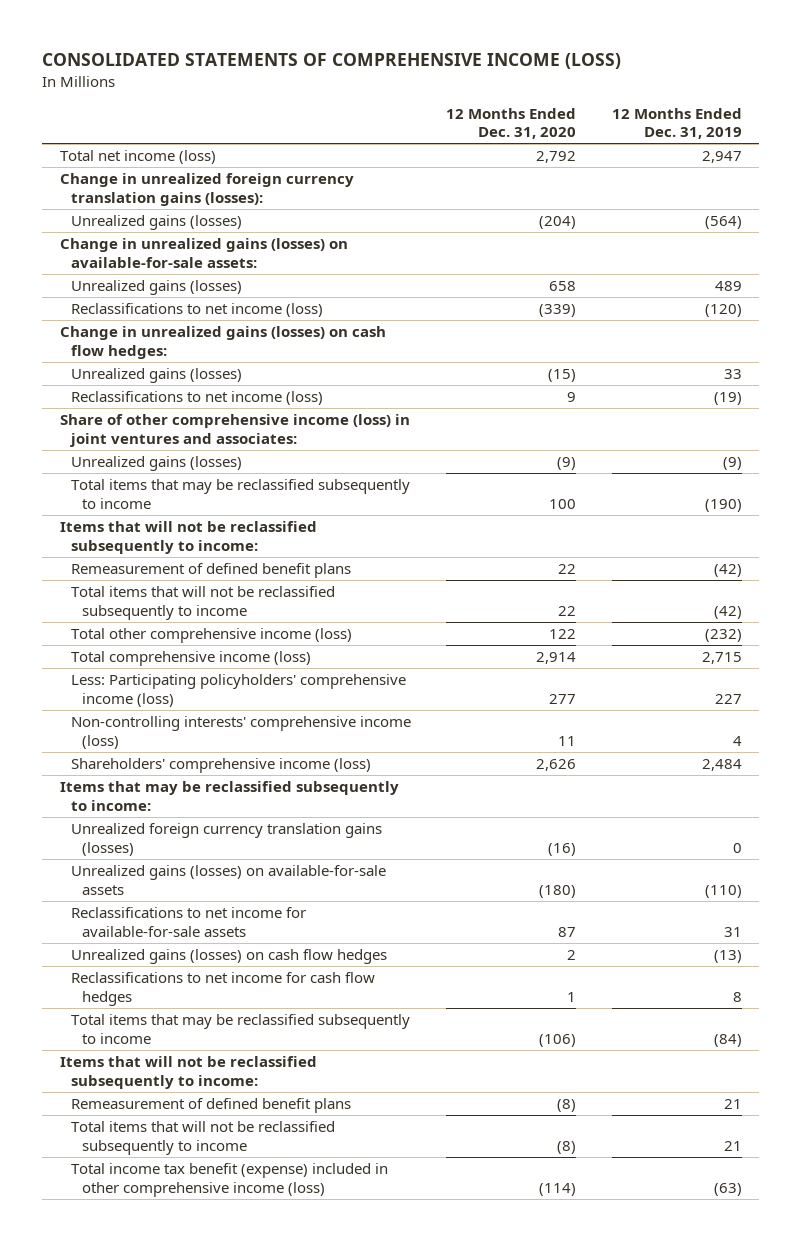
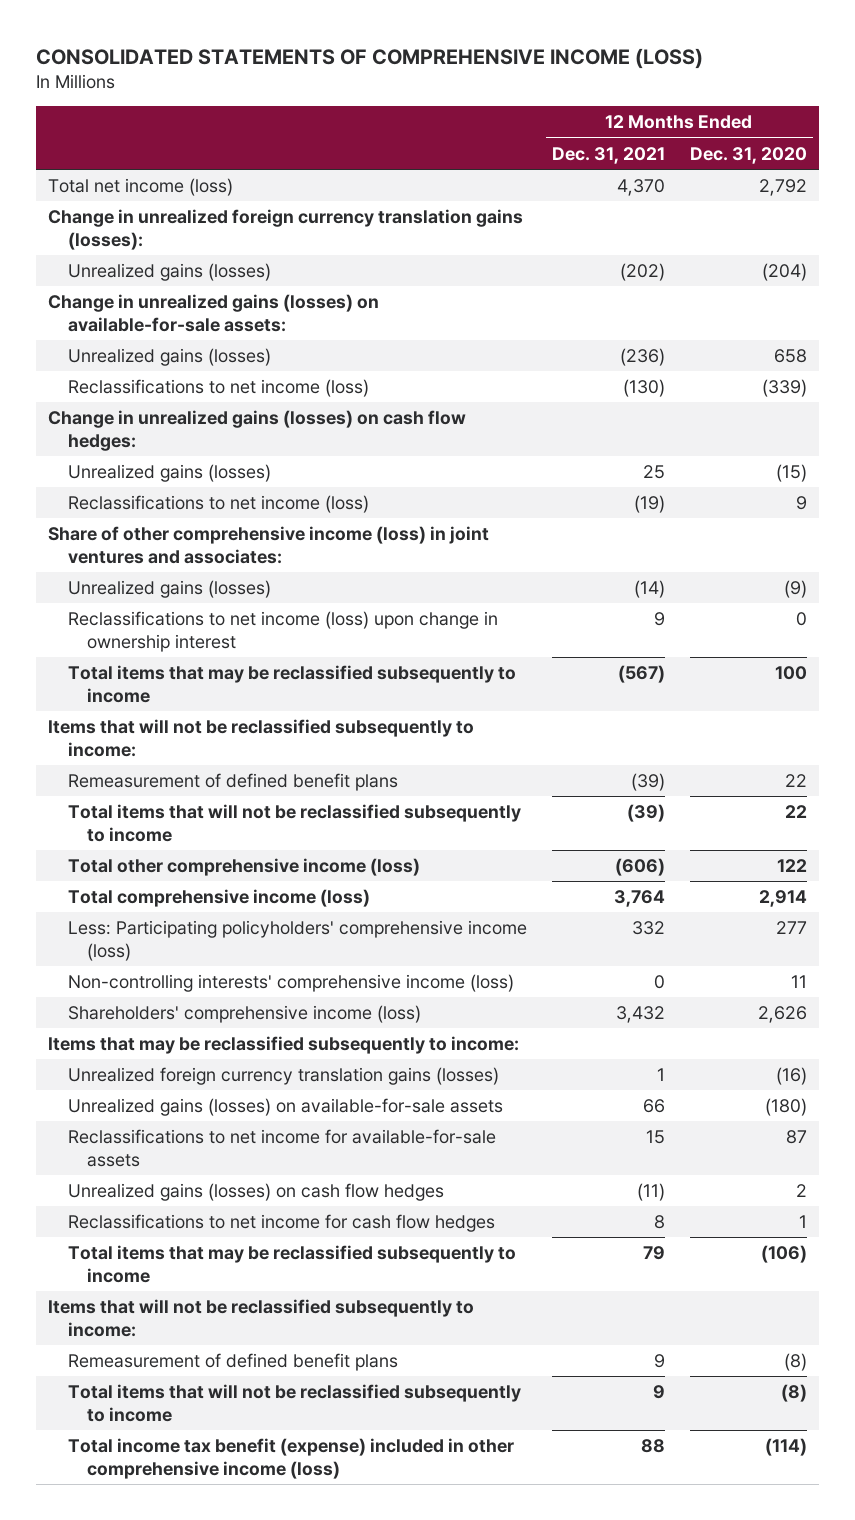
[611,107,742,140] 12 Months Ended Dec. 31, 2019 -> none
none -> [551,146,665,164] Dec. 31, 2021
none -> [67,611,498,652] Reclassifications to net income (loss) upon change in ownership interest

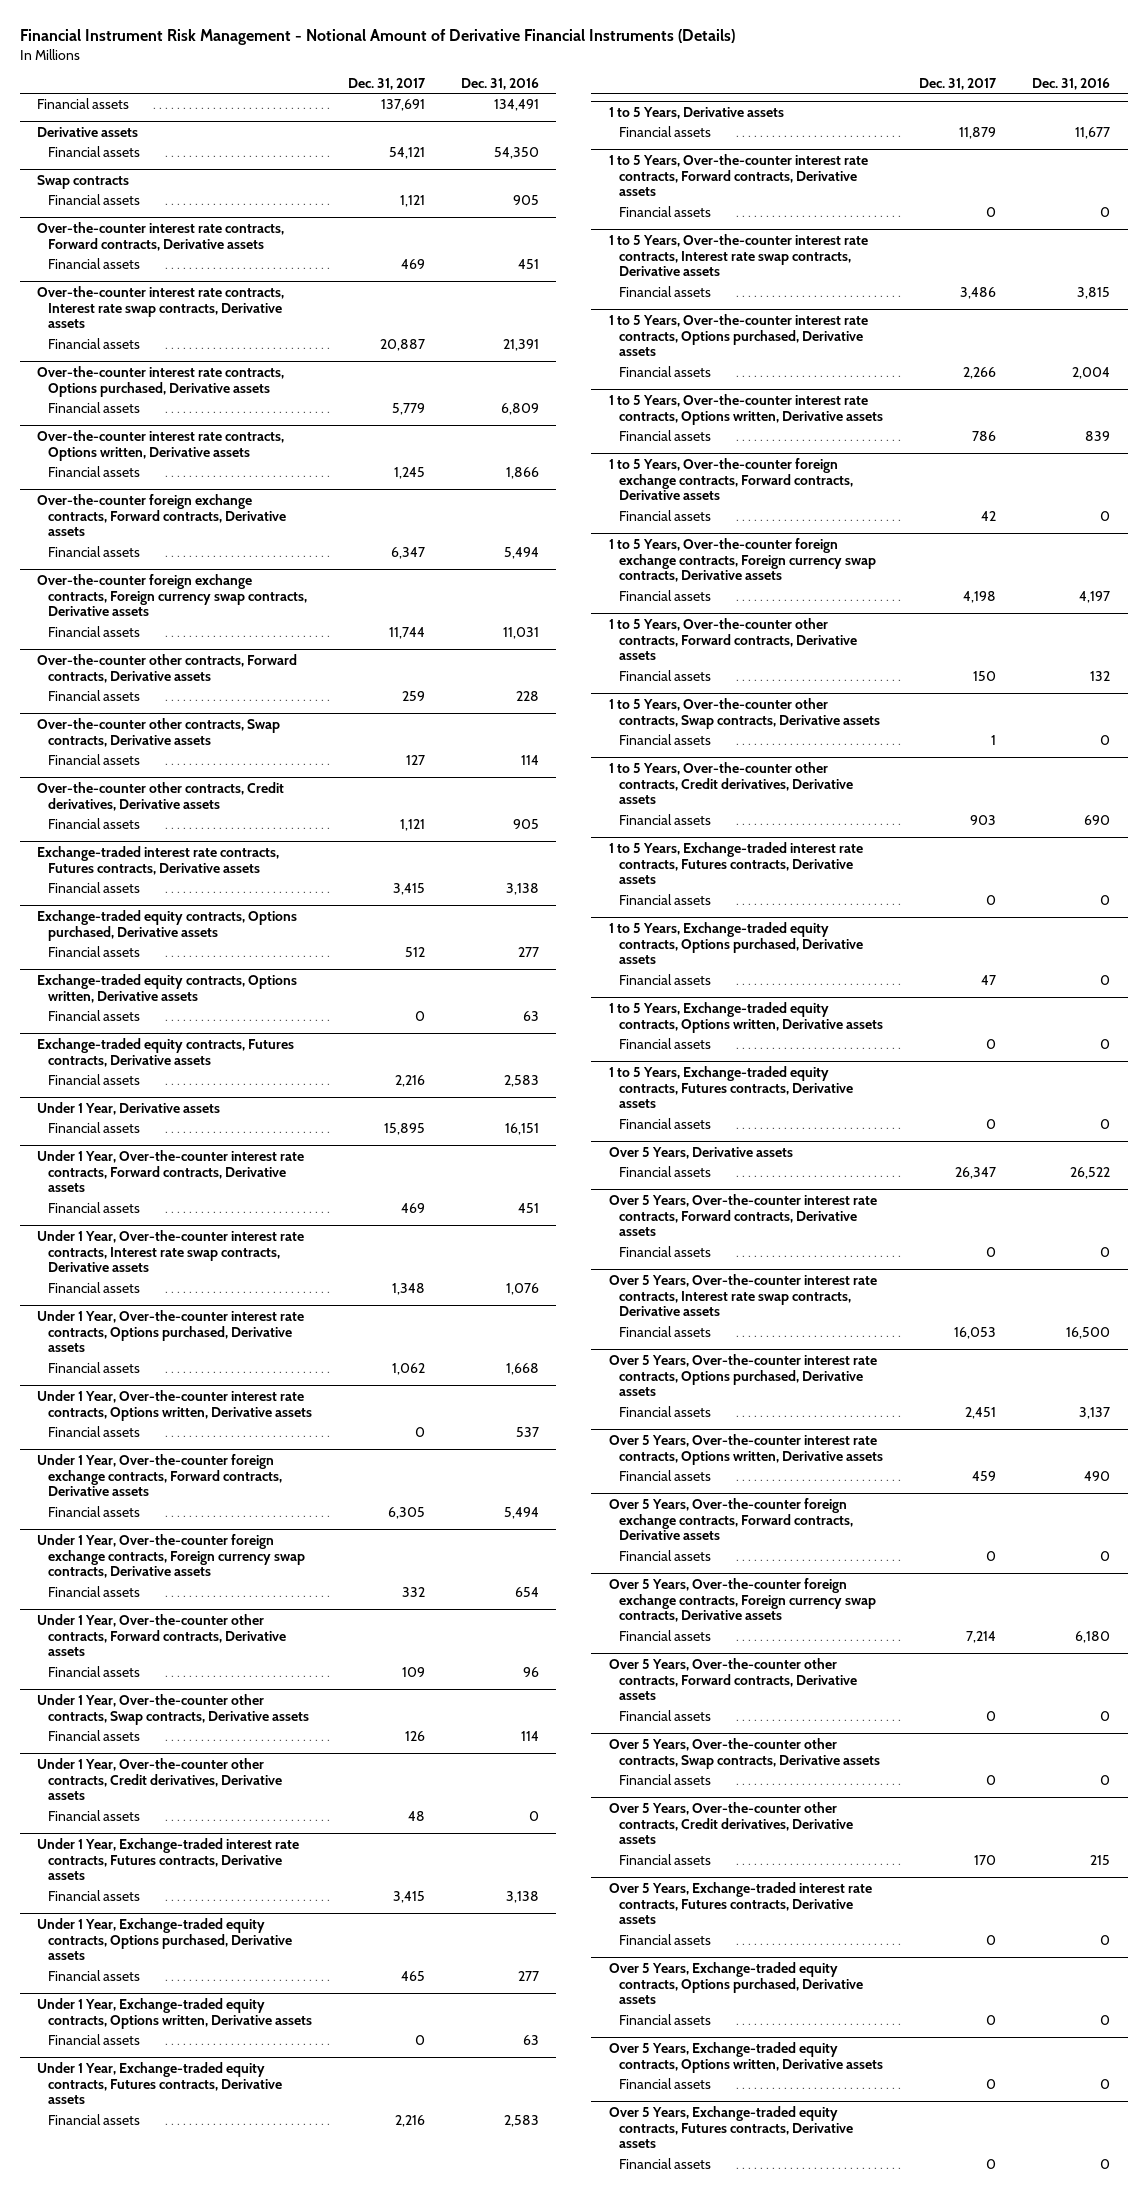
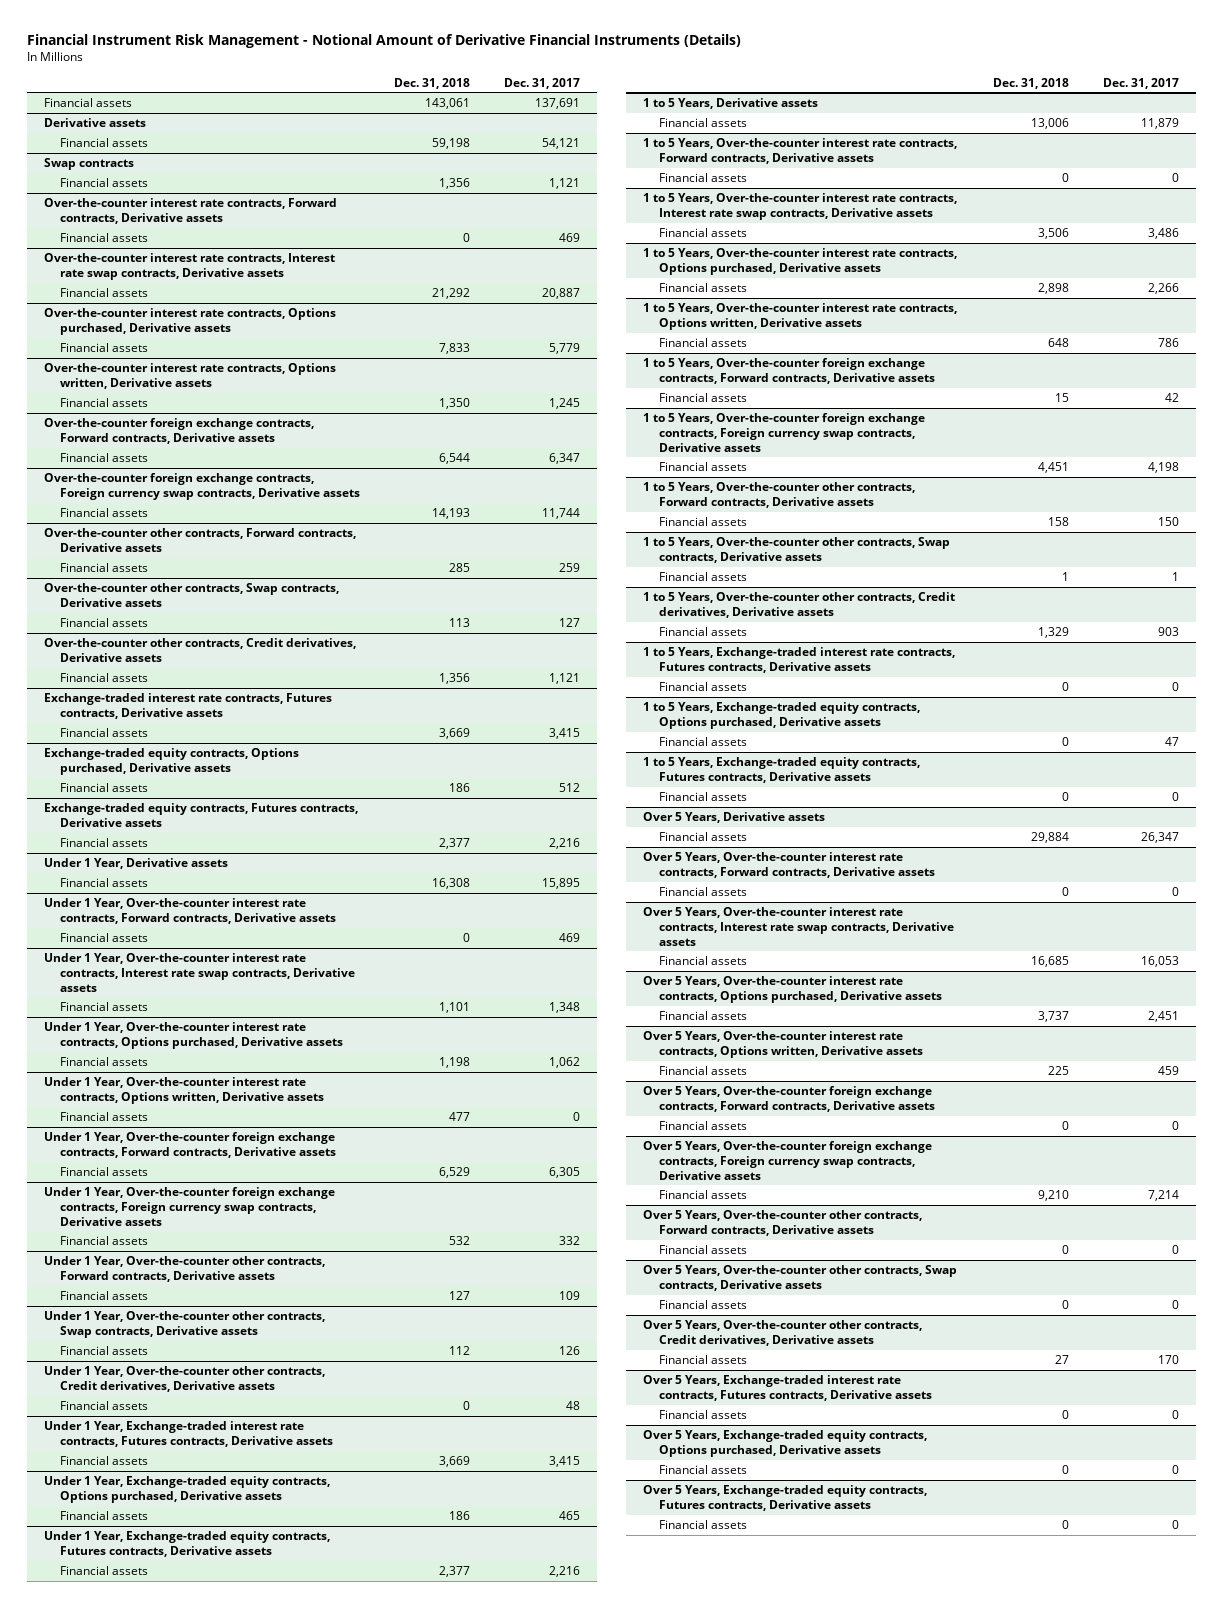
[460,78,539,91] Dec. 31, 2016 -> none
none -> [393,77,470,89] Dec. 31, 2018
[37,973,298,1003] Exchange-traded equity contracts, Options written, Derivative assets -> none
[48,1009,141,1021] Financial assets -> none
[37,1997,313,2029] Under 1 Year, Exchange-traded equity contracts, Options written, Derivative assets -> none
[48,2033,141,2045] Financial assets -> none
[608,1001,884,1033] 1 to 5 Years, Exchange-traded equity contracts, Options written, Derivative assets -> none
[619,1037,712,1049] Financial assets -> none
[608,2041,884,2073] Over 5 Years, Exchange-traded equity contracts, Options written, Derivative assets -> none
[619,2077,712,2089] Financial assets -> none

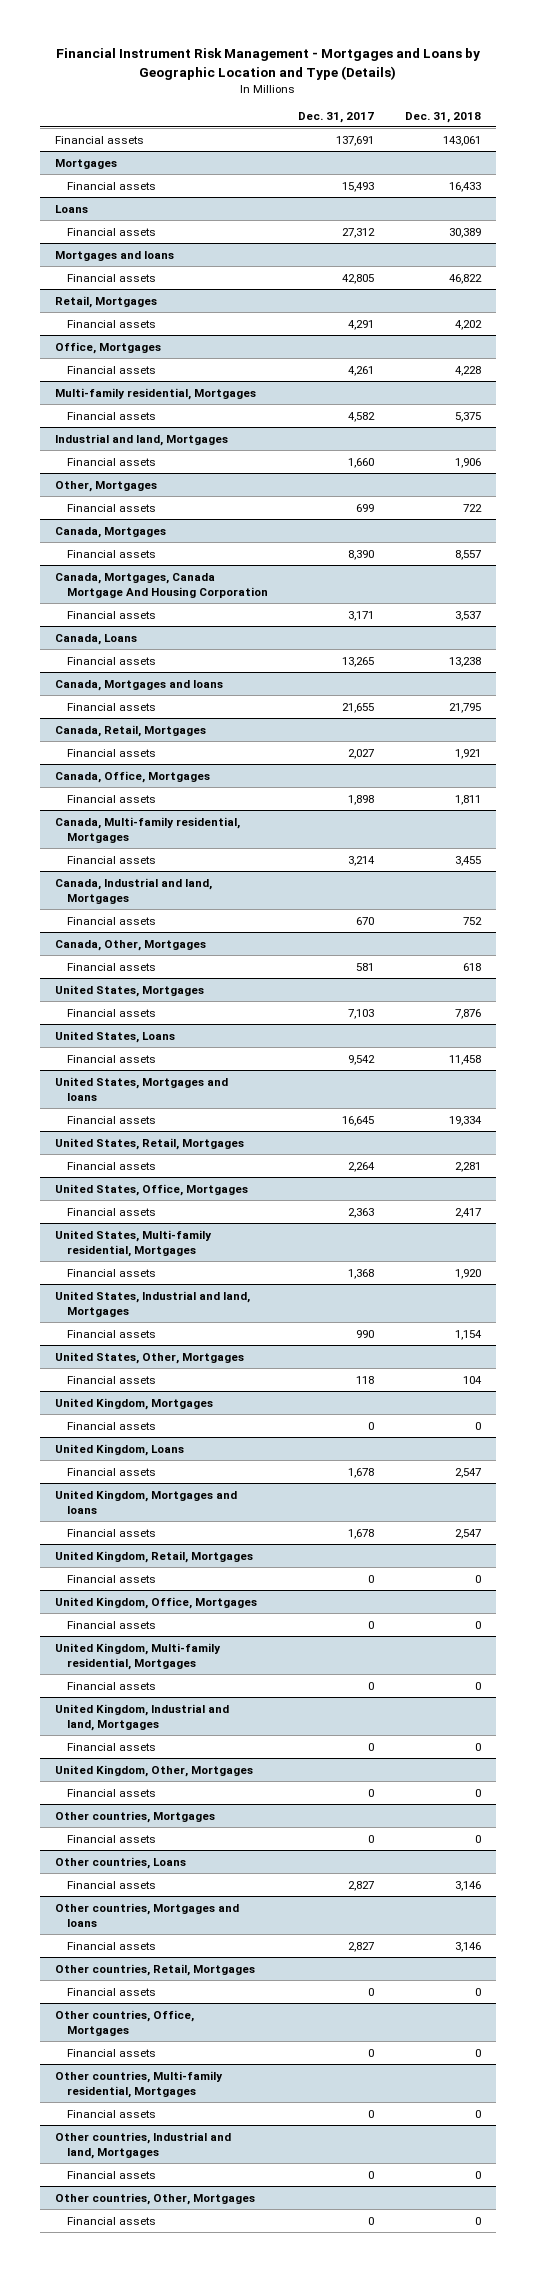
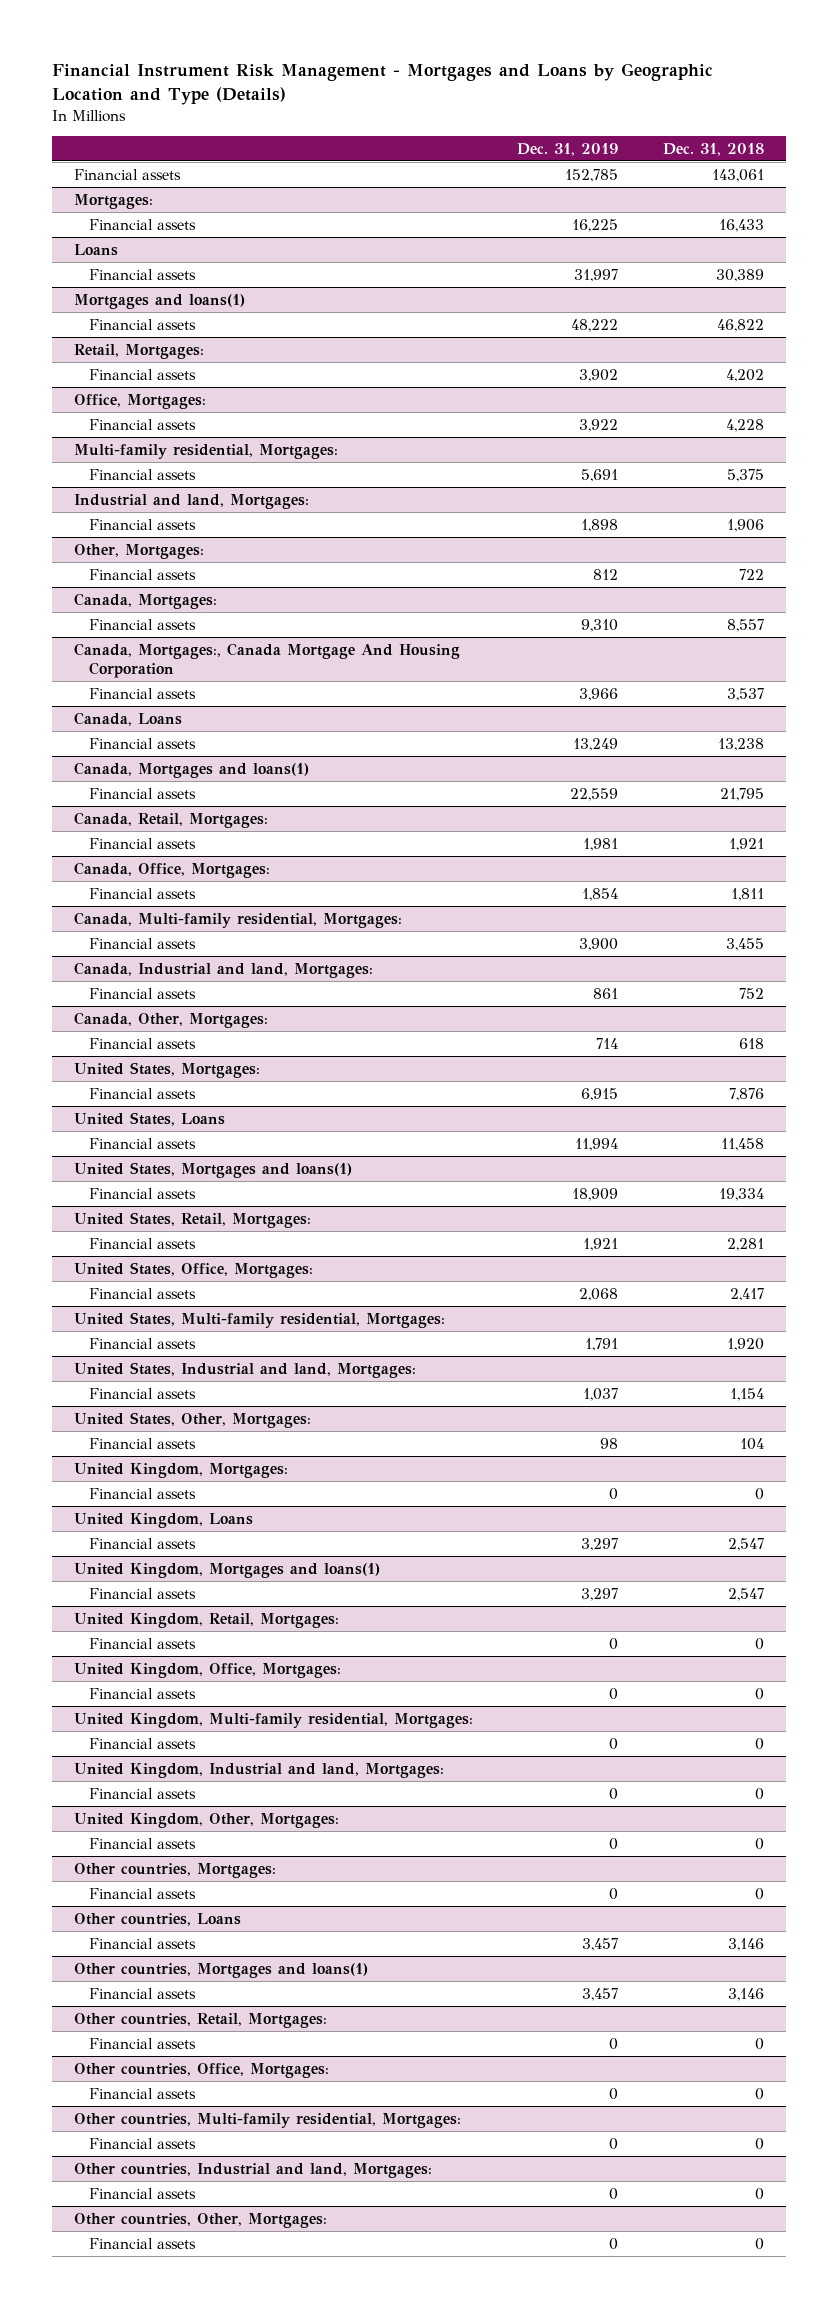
[298,111,375,123] Dec. 31, 2017 -> none
none -> [517,142,619,156] Dec. 31, 2019
[55,158,118,169] Mortgages -> [74,193,154,209] Mortgages:
[55,250,175,261] Mortgages and loans -> [74,293,246,309] Mortgages and loans(1)
[55,295,158,308] Retail, Mortgages -> [74,343,205,359] Retail, Mortgages:
[55,341,162,354] Office, Mortgages -> [74,393,207,409] Office, Mortgages:
[55,387,257,400] Multi-family residential, Mortgages -> [74,443,339,459] Multi-family residential, Mortgages:
[55,433,229,446] Industrial and land, Mortgages -> [74,493,310,509] Industrial and land, Mortgages:
[55,480,158,492] Other, Mortgages -> [74,543,205,559] Other, Mortgages:
[55,526,167,538] Canada, Mortgages -> [74,592,218,609] Canada, Mortgages:
[55,572,268,598] Canada, Mortgages, Canada Mortgage And Housing Corporation -> [74,642,461,678] Canada, Mortgages:, Canada Mortgage And Housing Corporation
[55,679,224,691] Canada, Mortgages and loans -> [74,761,310,778] Canada, Mortgages and loans(1)
[55,724,207,737] Canada, Retail, Mortgages -> [74,811,269,828] Canada, Retail, Mortgages:
[55,770,211,783] Canada, Office, Mortgages -> [74,861,271,878] Canada, Office, Mortgages:
[55,816,241,843] Canada, Multi-family residential, Mortgages -> [74,911,403,928] Canada, Multi-family residential, Mortgages:
[55,877,213,904] Canada, Industrial and land, Mortgages -> [74,961,374,978] Canada, Industrial and land, Mortgages:
[55,939,207,951] Canada, Other, Mortgages -> [74,1011,269,1028] Canada, Other, Mortgages:
[55,984,205,997] United States, Mortgages -> [74,1061,261,1078] United States, Mortgages:
[55,1076,229,1101] United States, Mortgages and loans -> [74,1161,353,1178] United States, Mortgages and loans(1)
[55,1137,245,1150] United States, Retail, Mortgages -> [74,1211,312,1228] United States, Retail, Mortgages:
[55,1183,249,1196] United States, Office, Mortgages -> [74,1261,314,1278] United States, Office, Mortgages:
[55,1229,213,1257] United States, Multi-family residential, Mortgages -> [74,1311,446,1328] United States, Multi-family residential, Mortgages:
[55,1290,251,1317] United States, Industrial and land, Mortgages -> [74,1361,417,1378] United States, Industrial and land, Mortgages:
[55,1351,245,1364] United States, Other, Mortgages -> [74,1411,312,1428] United States, Other, Mortgages:
[55,1397,214,1410] United Kingdom, Mortgages -> [74,1462,289,1478] United Kingdom, Mortgages:
[55,1489,238,1514] United Kingdom, Mortgages and loans -> [74,1562,381,1578] United Kingdom, Mortgages and loans(1)
[55,1550,254,1563] United Kingdom, Retail, Mortgages -> [74,1612,340,1628] United Kingdom, Retail, Mortgages:
[55,1596,258,1609] United Kingdom, Office, Mortgages -> [74,1662,342,1678] United Kingdom, Office, Mortgages:
[55,1642,222,1670] United Kingdom, Multi-family residential, Mortgages -> [74,1712,474,1728] United Kingdom, Multi-family residential, Mortgages:
[55,1703,230,1731] United Kingdom, Industrial and land, Mortgages -> [74,1762,445,1778] United Kingdom, Industrial and land, Mortgages:
[55,1764,254,1777] United Kingdom, Other, Mortgages -> [74,1812,340,1828] United Kingdom, Other, Mortgages:
[55,1810,216,1823] Other countries, Mortgages -> [74,1862,277,1878] Other countries, Mortgages:
[55,1902,240,1927] Other countries, Mortgages and loans -> [74,1962,369,1978] Other countries, Mortgages and loans(1)
[55,1963,256,1976] Other countries, Retail, Mortgages -> [74,2012,328,2028] Other countries, Retail, Mortgages:
[55,2009,195,2036] Other countries, Office, Mortgages -> [74,2062,330,2078] Other countries, Office, Mortgages:
[55,2070,224,2098] Other countries, Multi-family residential, Mortgages -> [74,2112,462,2128] Other countries, Multi-family residential, Mortgages:
[55,2131,232,2159] Other countries, Industrial and land, Mortgages -> [74,2162,433,2178] Other countries, Industrial and land, Mortgages:
[55,2192,256,2205] Other countries, Other, Mortgages -> [74,2212,328,2228] Other countries, Other, Mortgages:

